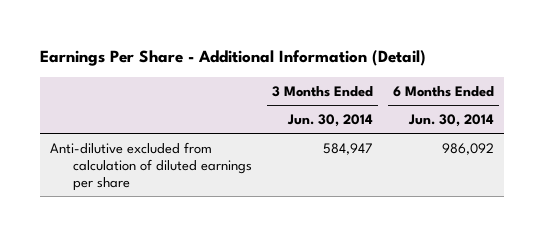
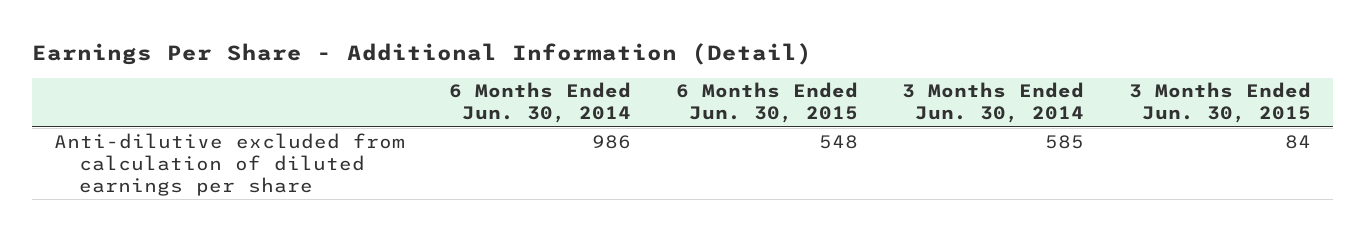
none -> [675,82,858,124] 6 Months Ended Jun. 30, 2015
none -> [1128,82,1311,124] 3 Months Ended Jun. 30, 2015
[323,142,374,155] 584,947 -> [1045,134,1085,149] 585
[442,142,495,155] 986,092 -> [592,134,632,149] 986

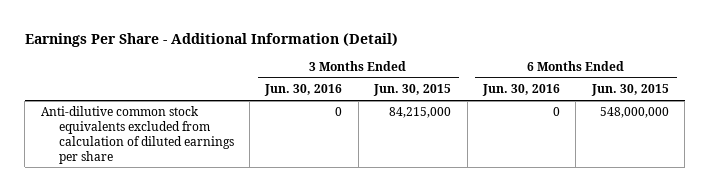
[449,82,632,124] 6 Months Ended Jun. 30, 2014 -> none
[902,82,1085,124] 3 Months Ended Jun. 30, 2014 -> none
none -> [264,84,343,97] Jun. 30, 2016
none -> [482,84,561,97] Jun. 30, 2016
[53,132,405,196] Anti-dilutive excluded from calculation of diluted earnings per share -> [40,106,234,164] Anti-dilutive common stock equivalents excluded from calculation of diluted earnings per share
[818,134,858,149] 548 -> [599,107,669,119] 548,000,000
[1284,134,1311,149] 84 -> [389,107,452,119] 84,215,000

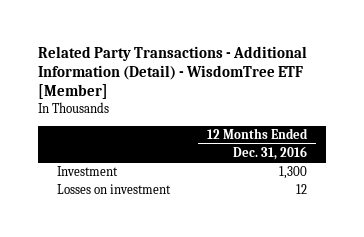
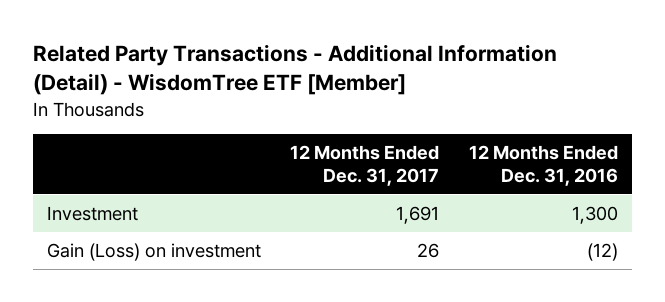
none -> [290,145,440,186] 12 Months Ended Dec. 31, 2017
[56,184,171,195] Losses on investment -> [47,242,262,261] Gain (Loss) on investment
[295,184,307,195] 12 -> [586,242,618,261] (12)

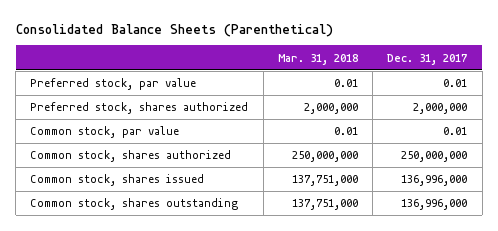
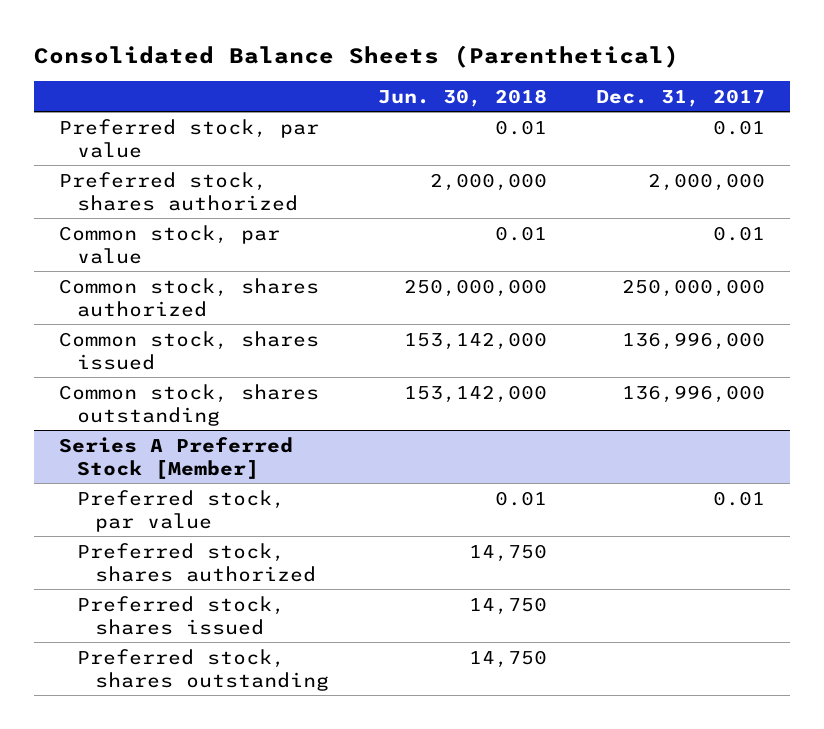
[277,53,358,65] Mar. 31, 2018 -> none
none -> [377,88,547,107] Jun. 30, 2018
none -> [58,436,293,479] Series A Preferred Stock [Member]
none -> [76,489,285,532] Preferred stock, par value
none -> [76,542,316,582] Preferred stock, shares authorized
none -> [76,595,285,635] Preferred stock, shares issued
none -> [76,648,329,691] Preferred stock, shares outstanding

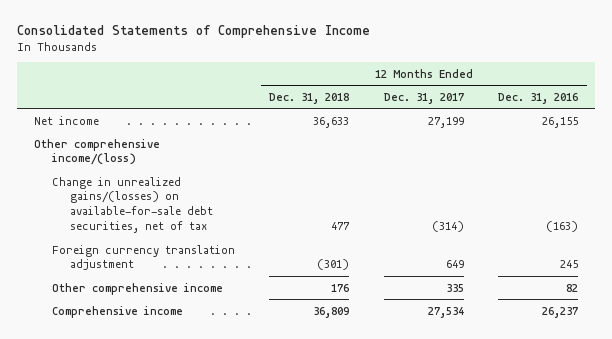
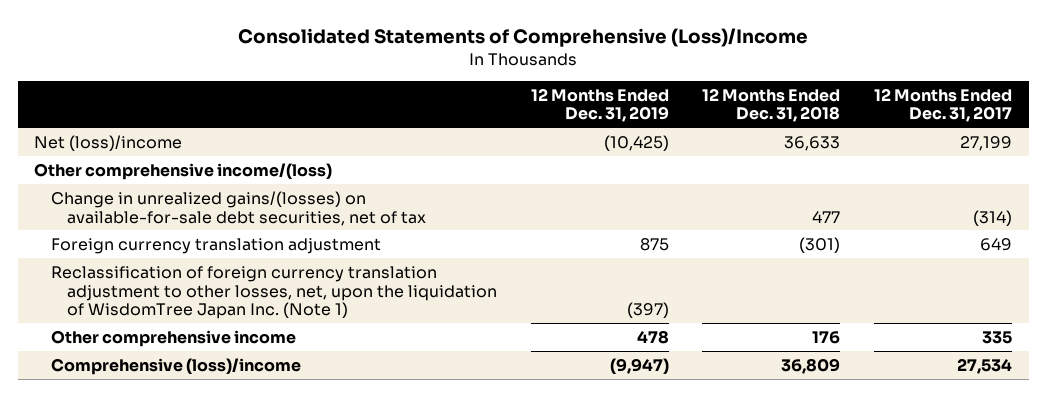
[16,24,370,38] Consolidated Statements of Comprehensive Income -> [238,27,809,47] Consolidated Statements of Comprehensive (Loss)/Income
[498,92,579,104] Dec. 31, 2016 -> none
none -> [530,87,669,123] 12 Months Ended Dec. 31, 2019
[34,115,100,125] Net income -> [34,134,183,151] Net (loss)/income
none -> [50,265,498,320] Reclassification of foreign currency translation adjustment to other losses, net, upon the liquidation of WisdomTree Japan Inc. (Note 1)
[51,305,183,318] Comprehensive income -> [50,357,301,375] Comprehensive (loss)/income

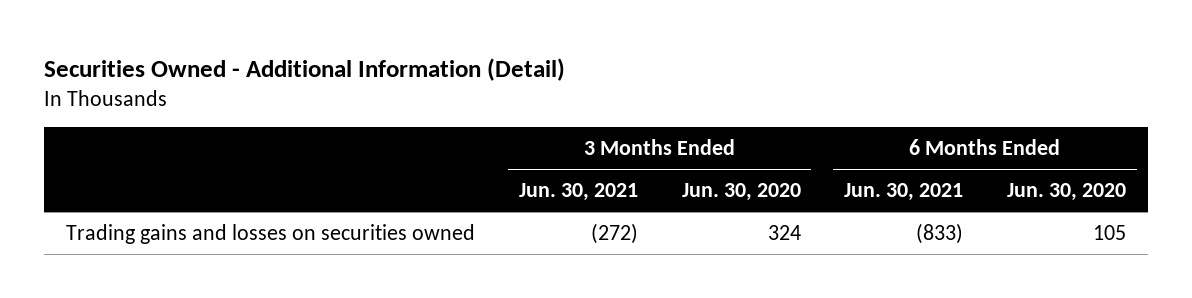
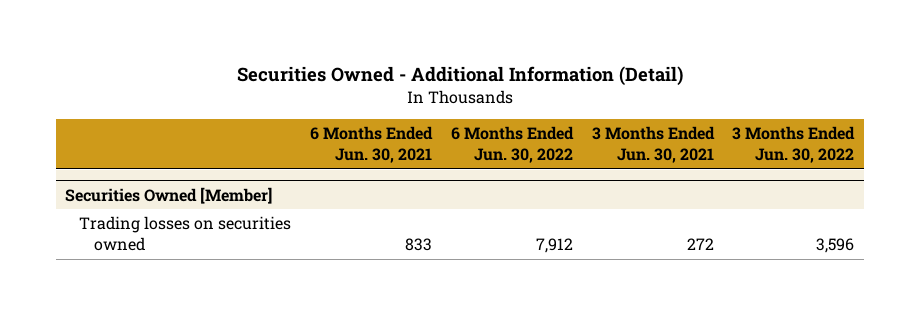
[681,183,801,202] Jun. 30, 2020 -> none
[1006,183,1126,202] Jun. 30, 2020 -> none
none -> [450,126,574,164] 6 Months Ended Jun. 30, 2022
none -> [732,126,856,164] 3 Months Ended Jun. 30, 2022
none -> [65,186,273,204] Securities Owned [Member]
[66,223,476,244] Trading gains and losses on securities owned -> [79,216,292,251] Trading losses on securities owned
[590,222,638,244] (272) -> [686,237,714,250] 272
[916,222,964,244] (833) -> [405,237,433,251] 833

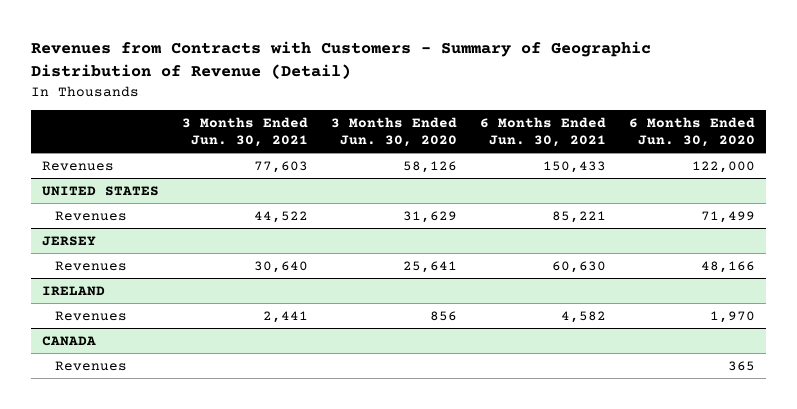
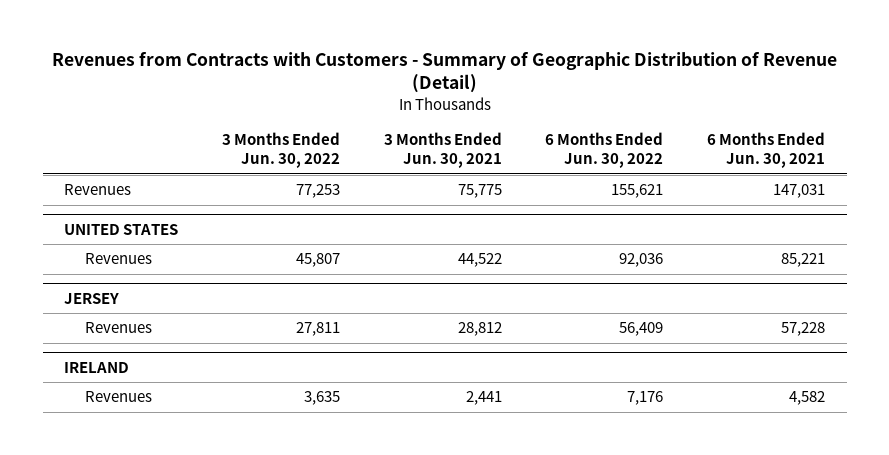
[331,117,458,147] 3 Months Ended Jun. 30, 2020 -> none
[628,117,755,147] 6 Months Ended Jun. 30, 2020 -> none
none -> [222,131,341,169] 3 Months Ended Jun. 30, 2022
none -> [545,131,664,169] 6 Months Ended Jun. 30, 2022
[254,160,309,173] 77,603 -> [457,184,502,199] 75,775
[543,160,607,173] 150,433 -> [773,184,826,199] 147,031
[254,260,309,273] 30,640 -> [457,322,502,337] 28,812
[552,260,607,273] 60,630 -> [781,322,826,337] 57,228
[42,335,97,346] CANADA -> none
[54,360,127,371] Revenues -> none

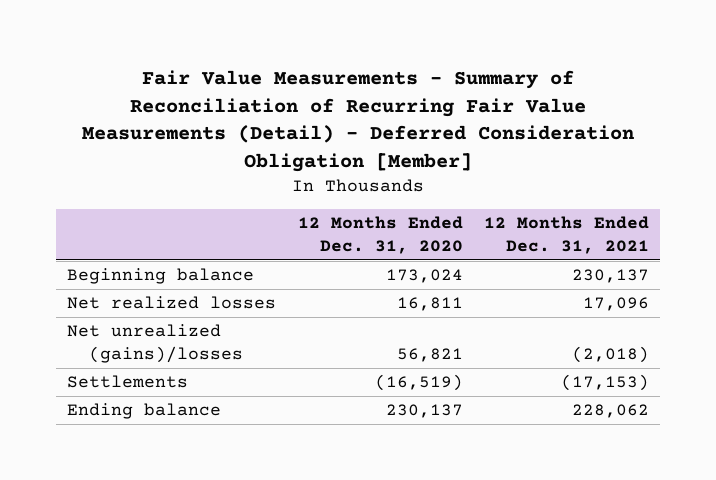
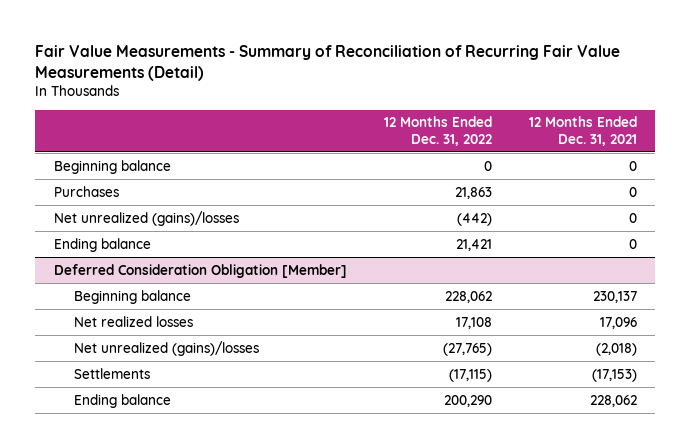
[82,69,635,172] Fair Value Measurements - Summary of Reconciliation of Recurring Fair Value Measurements (Detail) - Deferred Consideration Obligation [Member] -> [35,44,621,81] Fair Value Measurements - Summary of Reconciliation of Recurring Fair Value Measurements (Detail)
[297,216,463,254] 12 Months Ended Dec. 31, 2020 -> none
none -> [383,116,492,146] 12 Months Ended Dec. 31, 2022
none -> [53,159,171,174] Beginning balance
none -> [53,185,119,197] Purchases
none -> [53,210,239,226] Net unrealized (gains)/losses
none -> [53,237,151,252] Ending balance
none -> [53,263,347,278] Deferred Consideration Obligation [Member]

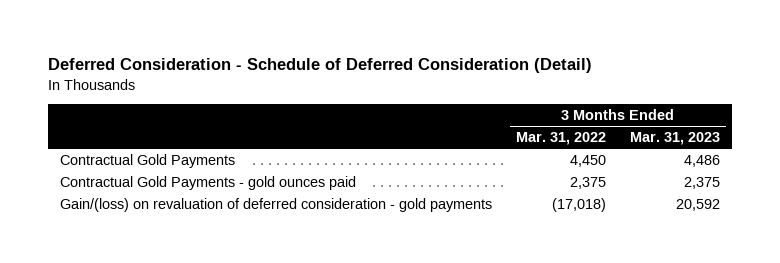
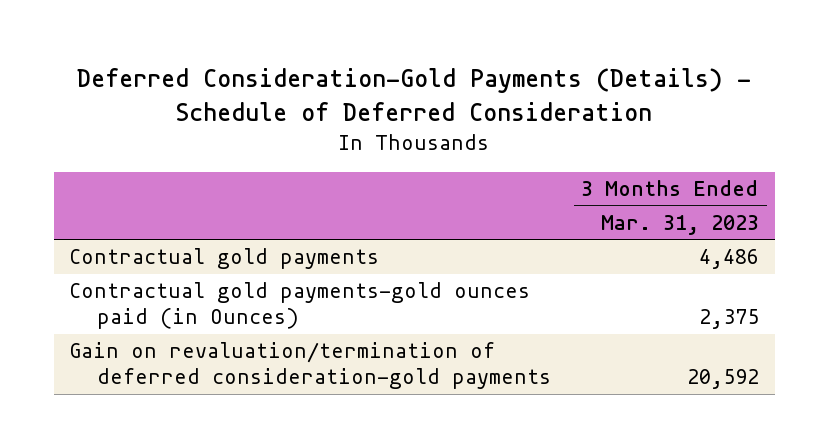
[47,58,592,74] Deferred Consideration - Schedule of Deferred Consideration (Detail) -> [77,68,752,121] Deferred Consideration-Gold Payments (Details) - Schedule of Deferred Consideration
[515,132,606,146] Mar. 31, 2022 -> none
[59,154,235,169] Contractual Gold Payments -> [69,248,380,270] Contractual gold payments
[59,176,356,191] Contractual Gold Payments - gold ounces paid -> [69,282,531,330] Contractual gold payments-gold ounces paid (in Ounces)
[59,198,492,213] Gain/(loss) on revaluation of deferred consideration - gold payments -> [69,342,551,390] Gain on revaluation/termination of deferred consideration-gold payments

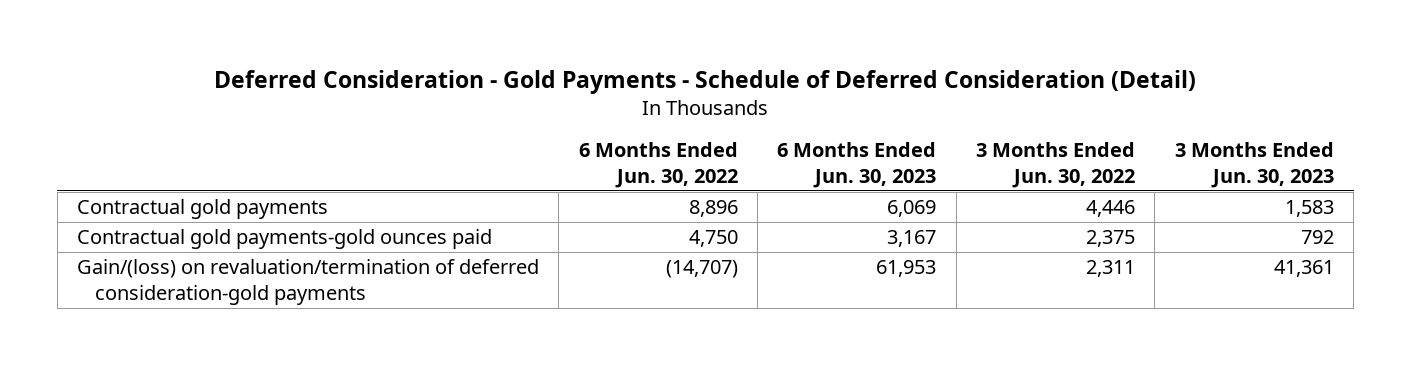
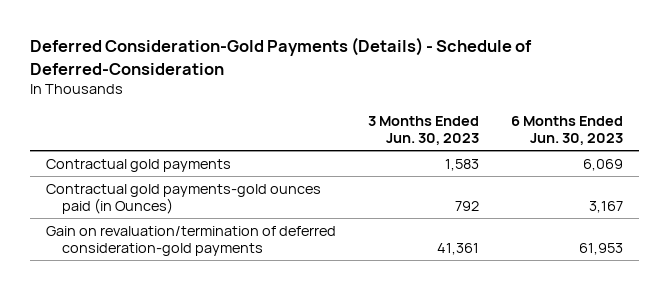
[214,70,1197,95] Deferred Consideration - Gold Payments - Schedule of Deferred Consideration (Detail) -> [29,37,532,75] Deferred Consideration-Gold Payments (Details) - Schedule of Deferred-Consideration
[578,142,738,188] 6 Months Ended Jun. 30, 2022 -> none
[976,142,1136,188] 3 Months Ended Jun. 30, 2022 -> none
[76,229,492,250] Contractual gold payments-gold ounces paid -> [45,183,321,214] Contractual gold payments-gold ounces paid (in Ounces)
[76,259,539,305] Gain/(loss) on revaluation/termination of deferred consideration-gold payments -> [45,225,336,256] Gain on revaluation/termination of deferred consideration-gold payments

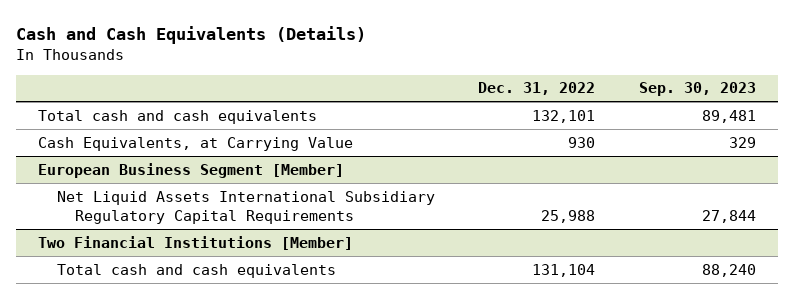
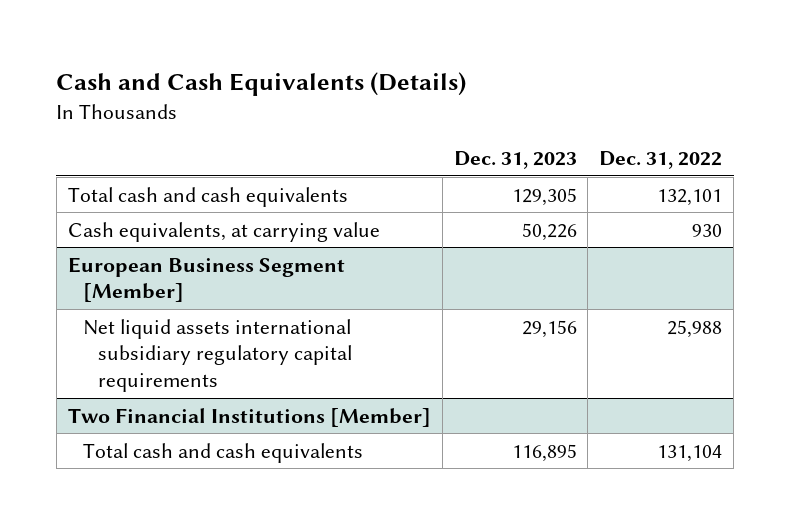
[638,82,756,97] Sep. 30, 2023 -> none
none -> [453,151,577,170] Dec. 31, 2023
[38,136,354,151] Cash Equivalents, at Carrying Value -> [67,221,380,242] Cash equivalents, at carrying value
[56,190,435,224] Net Liquid Assets International Subsidiary Regulatory Capital Requirements -> [82,318,353,393] Net liquid assets international subsidiary regulatory capital requirements

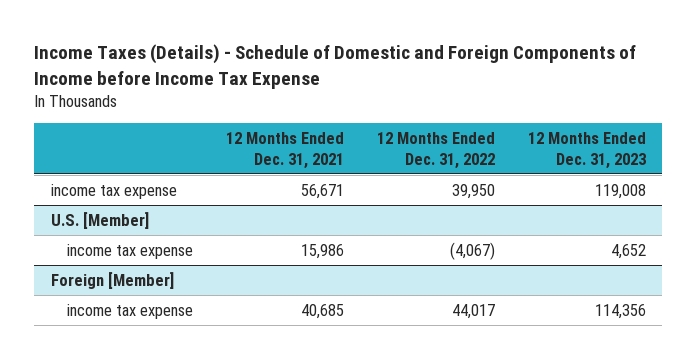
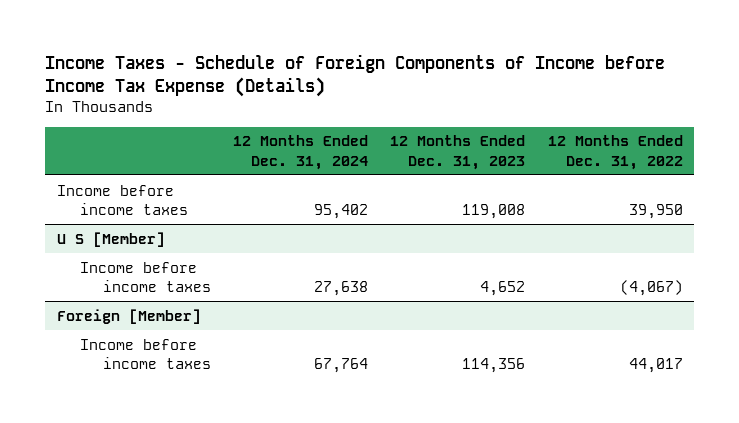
[34,44,637,89] Income Taxes (Details) - Schedule of Domestic and Foreign Components of Income before Income Tax Expense -> [45,53,666,97] Income Taxes - Schedule of Foreign Components of Income before Income Tax Expense (Details)
[226,132,345,169] 12 Months Ended Dec. 31, 2021 -> none
none -> [233,135,369,170] 12 Months Ended Dec. 31, 2024
[50,183,177,199] income tax expense -> [56,184,188,215] Income before income taxes
[50,211,149,229] U.S. [Member] -> [56,231,165,247] U S [Member]
[67,243,194,259] income tax expense -> [79,261,211,292] Income before income taxes
[67,303,194,319] income tax expense -> [79,338,211,369] Income before income taxes

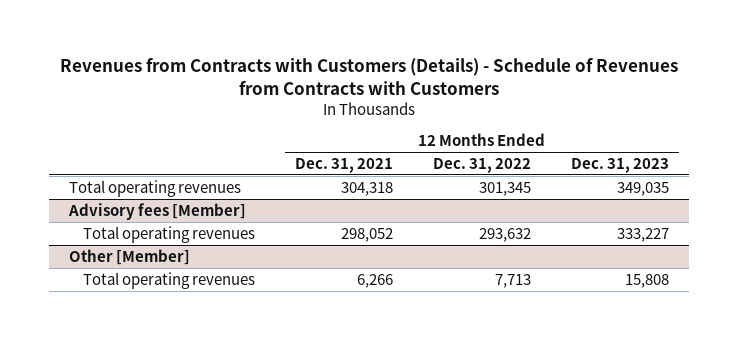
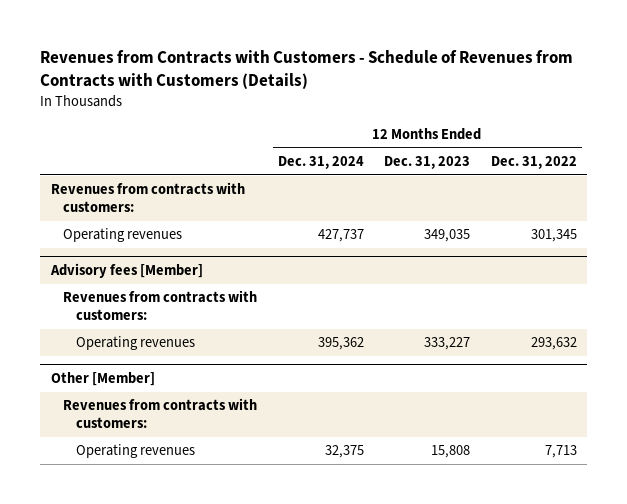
[59,57,678,95] Revenues from Contracts with Customers (Details) - Schedule of Revenues from Contracts with Customers -> [40,50,574,89] Revenues from Contracts with Customers - Schedule of Revenues from Contracts with Customers (Details)
[294,157,393,173] Dec. 31, 2021 -> none
none -> [277,155,364,169] Dec. 31, 2024
none -> [50,182,245,213] Revenues from contracts with customers:
[68,179,241,197] Total operating revenues -> [63,228,183,243] Operating revenues
none -> [63,290,258,321] Revenues from contracts with customers:
[83,225,256,243] Total operating revenues -> [76,336,196,351] Operating revenues
none -> [63,398,258,429] Revenues from contracts with customers:
[83,271,256,289] Total operating revenues -> [76,444,196,459] Operating revenues

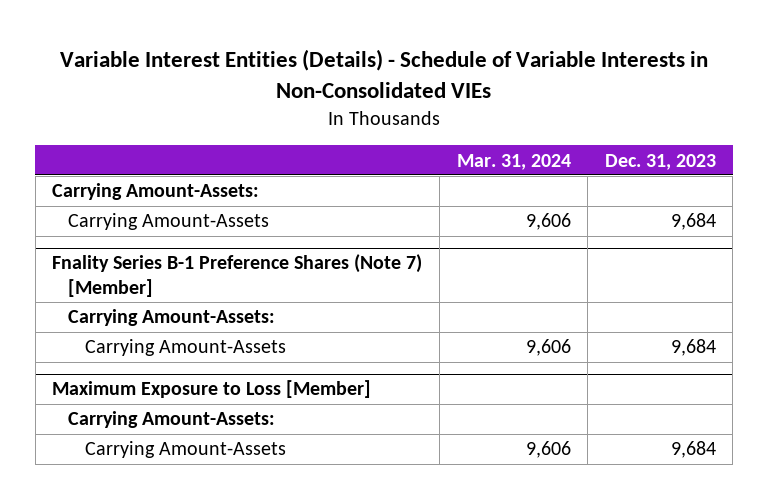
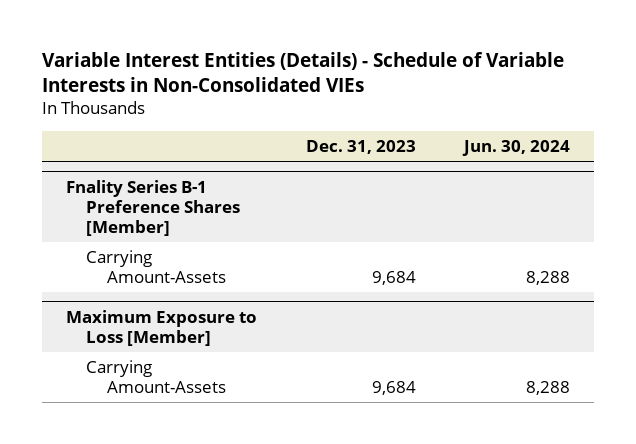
[456,153,571,170] Mar. 31, 2024 -> none
none -> [462,139,571,156] Jun. 30, 2024
[52,183,260,201] Carrying Amount-Assets: -> none
[68,213,270,231] Carrying Amount-Assets -> none
[68,309,276,327] Carrying Amount-Assets: -> none
[52,254,423,297] Fnality Series B-1 Preference Shares (Note 7) [Member] -> [66,179,241,236] Fnality Series B-1 Preference Shares [Member]
[68,411,276,429] Carrying Amount-Assets: -> none

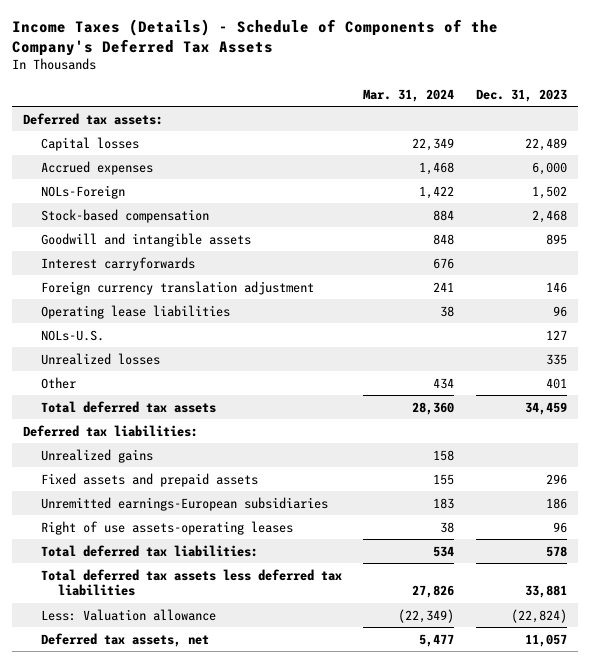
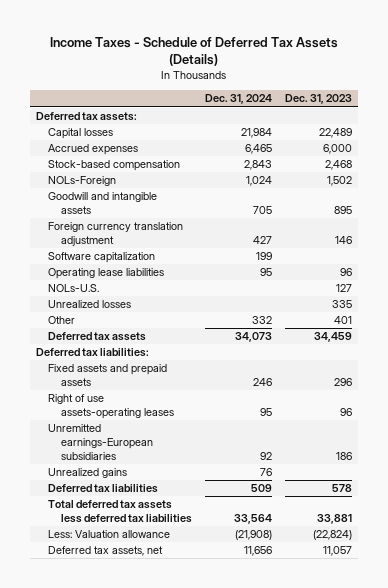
[11,18,498,56] Income Taxes (Details) - Schedule of Components of the Company's Deferred Tax Assets -> [49,36,338,67] Income Taxes - Schedule of Deferred Tax Assets (Details)
[363,88,455,102] Mar. 31, 2024 -> none
none -> [204,94,272,105] Dec. 31, 2024
[40,184,125,199] NOLs-Foreign -> [48,176,117,187] NOLs-Foreign
[40,256,195,271] Interest carryforwards -> none
none -> [48,252,156,264] Software capitalization
[40,400,216,413] Total deferred tax assets -> [48,332,147,342] Deferred tax assets
[40,496,328,511] Unremitted earnings-European subsidiaries -> [48,424,153,460] Unremitted earnings-European subsidiaries
[40,448,153,463] Unrealized gains -> [48,468,128,479] Unrealized gains
[40,544,258,557] Total deferred tax liabilities: -> [48,484,159,494] Deferred tax liabilities

